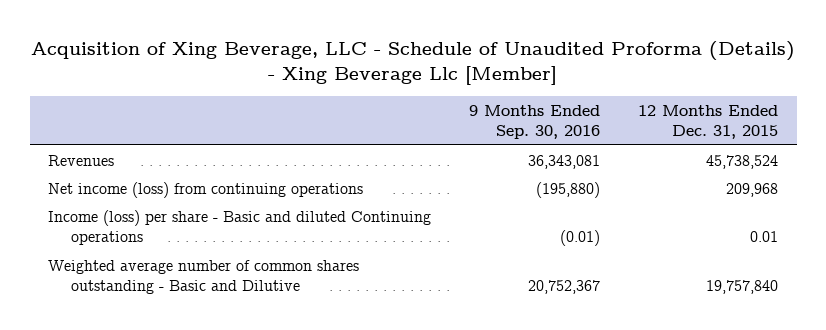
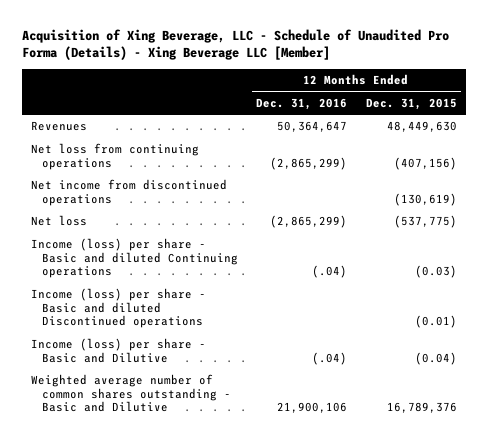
[31,40,796,85] Acquisition of Xing Beverage, LLC - Schedule of Unaudited Proforma (Details) - Xing Beverage Llc [Member] -> [21,28,449,61] Acquisition of Xing Beverage, LLC - Schedule of Unaudited Pro Forma (Details) - Xing Beverage LLC [Member]
[469,104,601,140] 9 Months Ended Sep. 30, 2016 -> none
none -> [256,97,348,110] Dec. 31, 2016
[705,154,778,169] 45,738,524 -> [386,121,457,133] 48,449,630
[48,181,364,198] Net income (loss) from continuing operations -> [31,143,200,170] Net loss from continuing operations
[725,182,778,197] 209,968 -> [393,156,457,170] (407,156)
none -> [31,179,228,206] Net income from discontinued operations
none -> [31,215,88,227] Net loss
[749,231,778,243] 0.01 -> [414,265,457,279] (0.03)
none -> [31,288,207,329] Income (loss) per share - Basic and diluted Discontinued operations
none -> [31,338,207,363] Income (loss) per share - Basic and Dilutive
[705,280,778,295] 19,757,840 -> [386,402,457,414] 16,789,376

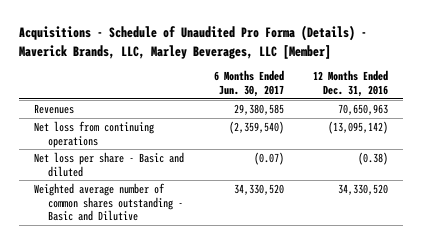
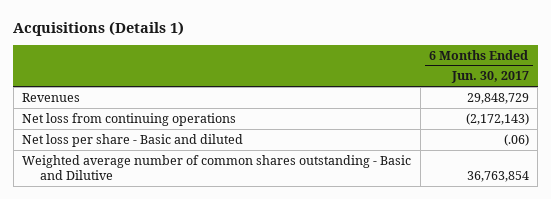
[19,25,368,59] Acquisitions - Schedule of Unaudited Pro Forma (Details) - Maverick Brands, LLC, Marley Beverages, LLC [Member] -> [13,20,185,36] Acquisitions (Details 1)
[313,70,389,97] 12 Months Ended Dec. 31, 2016 -> none
[233,103,284,115] 29,380,585 -> [466,92,529,104] 29,848,729
[228,120,284,134] (2,359,540) -> [465,112,529,125] (2,172,143)
[253,151,284,165] (0.07) -> [503,133,529,146] (.06)
[233,183,284,195] 34,330,520 -> [466,171,529,183] 36,763,854

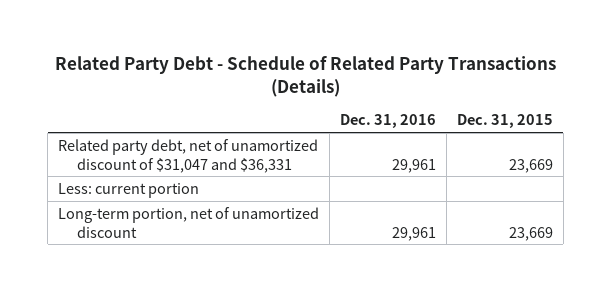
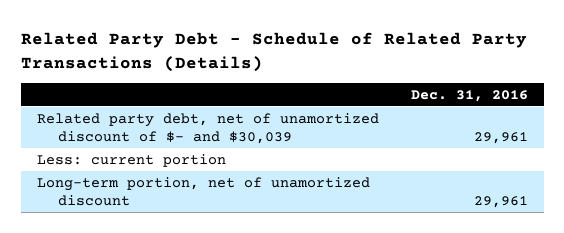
[456,114,553,129] Dec. 31, 2015 -> none
[58,138,319,173] Related party debt, net of unamortized discount of $31,047 and $36,331 -> [36,112,379,145] Related party debt, net of unamortized discount of $- and $30,039

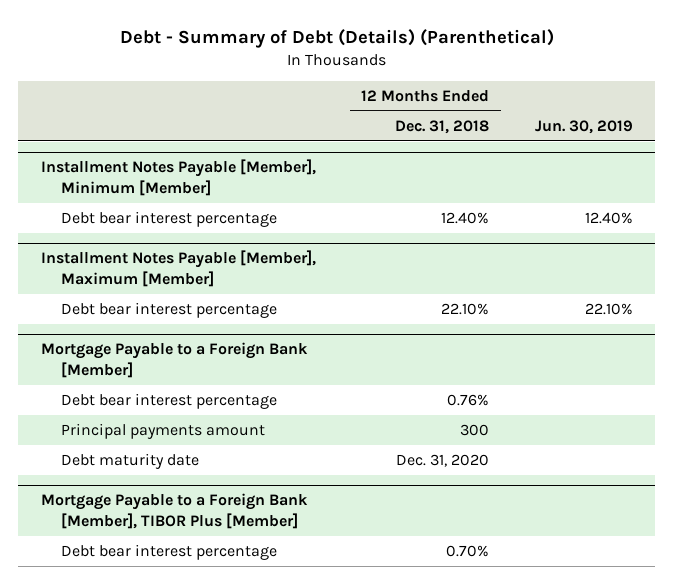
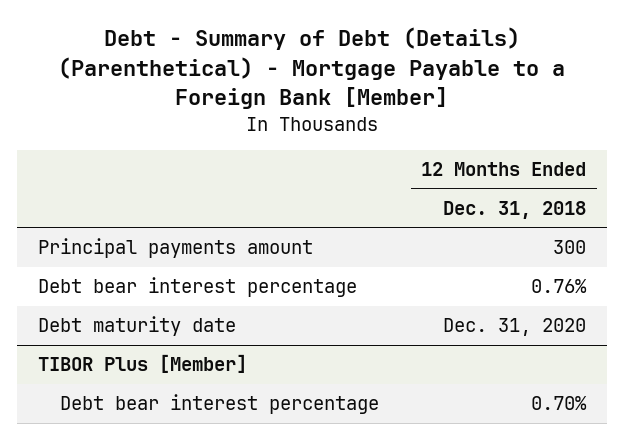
[119,29,554,49] Debt - Summary of Debt (Details) (Parenthetical) -> [57,27,565,110] Debt - Summary of Debt (Details) (Parenthetical) - Mortgage Payable to a Foreign Bank [Member]
[534,119,633,134] Jun. 30, 2019 -> none
[41,159,317,197] Installment Notes Payable [Member], Minimum [Member] -> none
[61,210,278,227] Debt bear interest percentage -> none
[41,250,317,288] Installment Notes Payable [Member], Maximum [Member] -> none
[61,301,278,318] Debt bear interest percentage -> none
[41,342,309,379] Mortgage Payable to a Foreign Bank [Member] -> none
[61,392,278,409] Debt bear interest percentage -> none
none -> [37,277,357,298] Debt bear interest percentage
[41,493,309,530] Mortgage Payable to a Foreign Bank [Member], TIBOR Plus [Member] -> none
none -> [37,354,247,374] TIBOR Plus [Member]

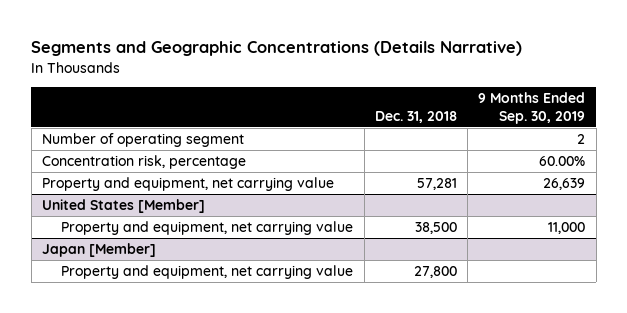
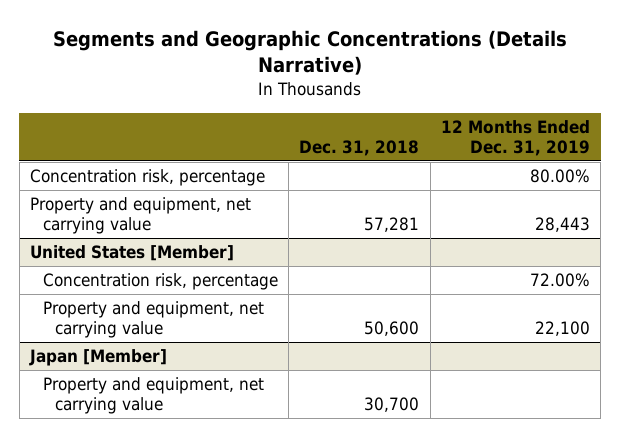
[478,92,586,124] 9 Months Ended Sep. 30, 2019 -> none
none -> [440,119,590,156] 12 Months Ended Dec. 31, 2019
[42,133,245,148] Number of operating segment -> none
none -> [42,273,278,291] Concentration risk, percentage
[414,222,457,235] 38,500 -> [364,321,420,337] 50,600
[413,266,457,279] 27,800 -> [364,397,420,413] 30,700

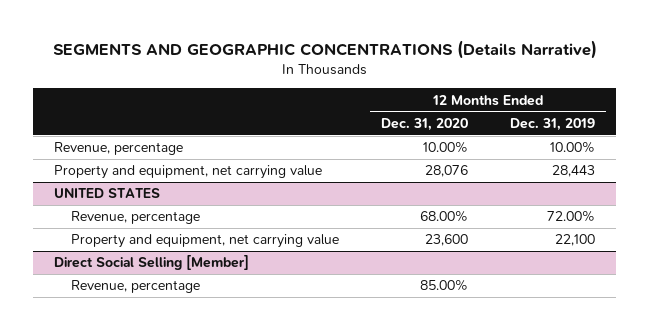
[53,29,568,76] Segments and Geographic Concentrations (Details Narrative) -> [52,39,597,59] SEGMENTS AND GEOGRAPHIC CONCENTRATIONS (Details Narrative)
[299,139,420,156] Dec. 31, 2018 -> none
none -> [380,117,468,131] Dec. 31, 2020
[30,169,266,187] Concentration risk, percentage -> [53,142,183,156] Revenue, percentage
[529,169,590,184] 80.00% -> [550,141,596,154] 10.00%
[30,245,235,262] United States [Member] -> [53,188,160,199] UNITED STATES
[42,273,278,291] Concentration risk, percentage -> [70,211,200,225] Revenue, percentage
[29,349,168,367] Japan [Member] -> none
[42,377,264,415] Property and equipment, net carrying value -> none
none -> [53,255,249,271] Direct Social Selling [Member]
none -> [70,280,200,294] Revenue, percentage

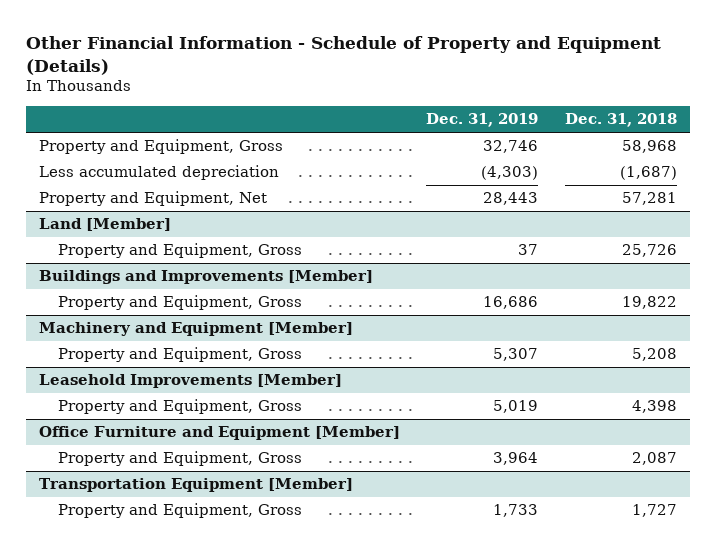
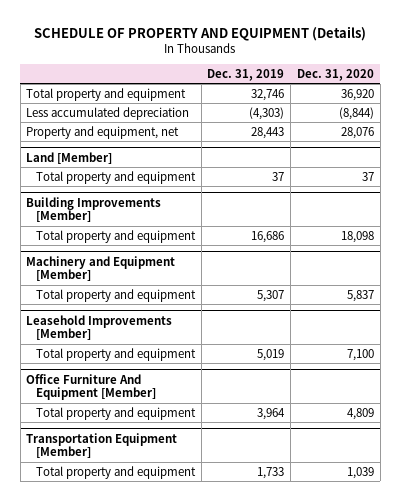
[25,35,661,75] Other Financial Information - Schedule of Property and Equipment (Details) -> [34,25,367,41] SCHEDULE OF PROPERTY AND EQUIPMENT (Details)
[564,113,677,128] Dec. 31, 2018 -> none
none -> [297,68,375,81] Dec. 31, 2020
[38,139,283,155] Property and Equipment, Gross -> [26,87,187,101] Total property and equipment
[38,191,267,207] Property and Equipment, Net -> [26,125,180,139] Property and equipment, net
[57,243,302,259] Property and Equipment, Gross -> [35,170,196,184] Total property and equipment
[38,270,373,285] Buildings and Improvements [Member] -> [26,196,162,223] Building Improvements [Member]
[57,295,302,311] Property and Equipment, Gross -> [35,229,196,243] Total property and equipment
[57,347,302,363] Property and Equipment, Gross -> [35,288,196,302] Total property and equipment
[57,399,302,415] Property and Equipment, Gross -> [35,347,196,361] Total property and equipment
[38,426,400,441] Office Furniture and Equipment [Member] -> [26,373,156,401] Office Furniture And Equipment [Member]
[57,451,302,467] Property and Equipment, Gross -> [35,406,196,420] Total property and equipment
[57,503,302,519] Property and Equipment, Gross -> [35,465,196,479] Total property and equipment

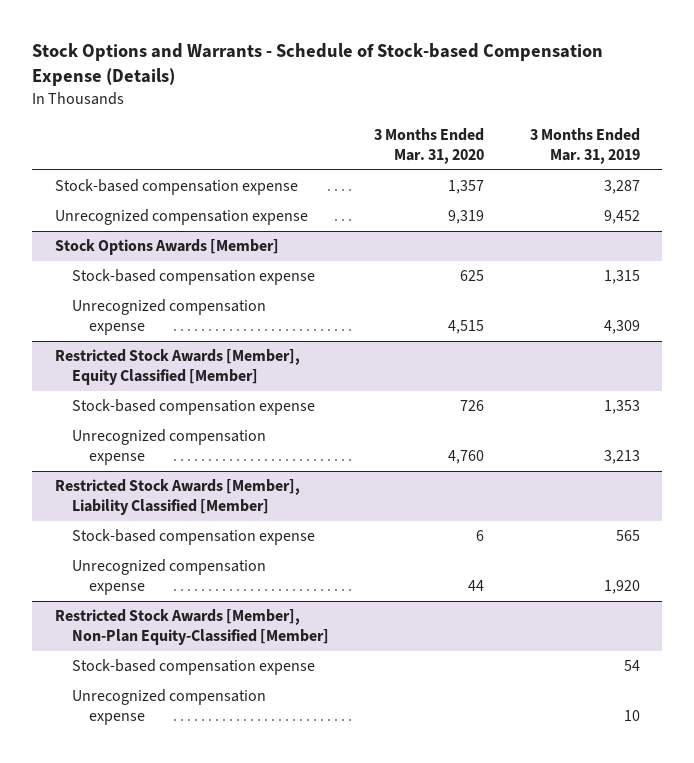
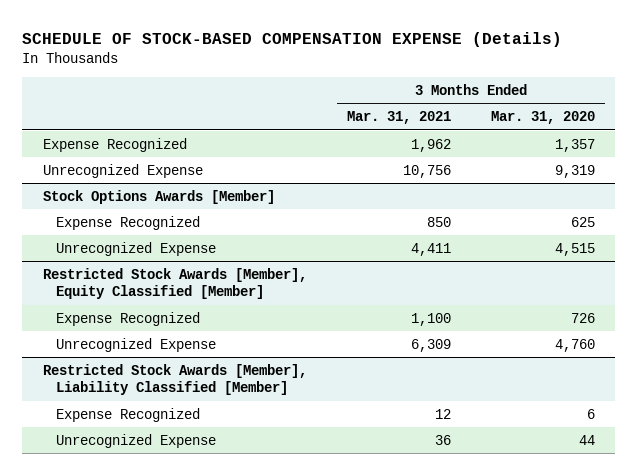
[31,42,603,86] Stock Options and Warrants - Schedule of Stock-based Compensation Expense (Details) -> [22,32,563,48] SCHEDULE OF STOCK-BASED COMPENSATION EXPENSE (Details)
[529,128,640,164] 3 Months Ended Mar. 31, 2019 -> none
none -> [346,111,451,125] Mar. 31, 2021
[54,179,298,196] Stock-based compensation expense -> [42,137,187,152] Expense Recognized
[54,209,308,226] Unrecognized compensation expense -> [42,163,203,178] Unrecognized Expense
[71,269,315,286] Stock-based compensation expense -> [56,215,201,230] Expense Recognized
[71,299,266,336] Unrecognized compensation expense -> [56,241,217,256] Unrecognized Expense
[71,399,315,416] Stock-based compensation expense -> [56,311,201,326] Expense Recognized
[71,429,266,466] Unrecognized compensation expense -> [56,337,217,352] Unrecognized Expense
[54,609,329,646] Restricted Stock Awards [Member], Non-Plan Equity-Classified [Member] -> none
[71,659,315,676] Stock-based compensation expense -> none
[71,689,266,726] Unrecognized compensation expense -> none
[71,529,315,546] Stock-based compensation expense -> [56,407,201,422] Expense Recognized
[71,559,266,596] Unrecognized compensation expense -> [56,433,217,448] Unrecognized Expense

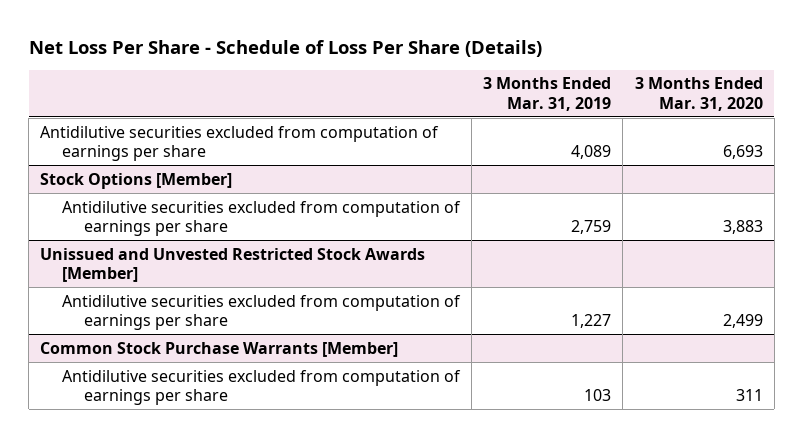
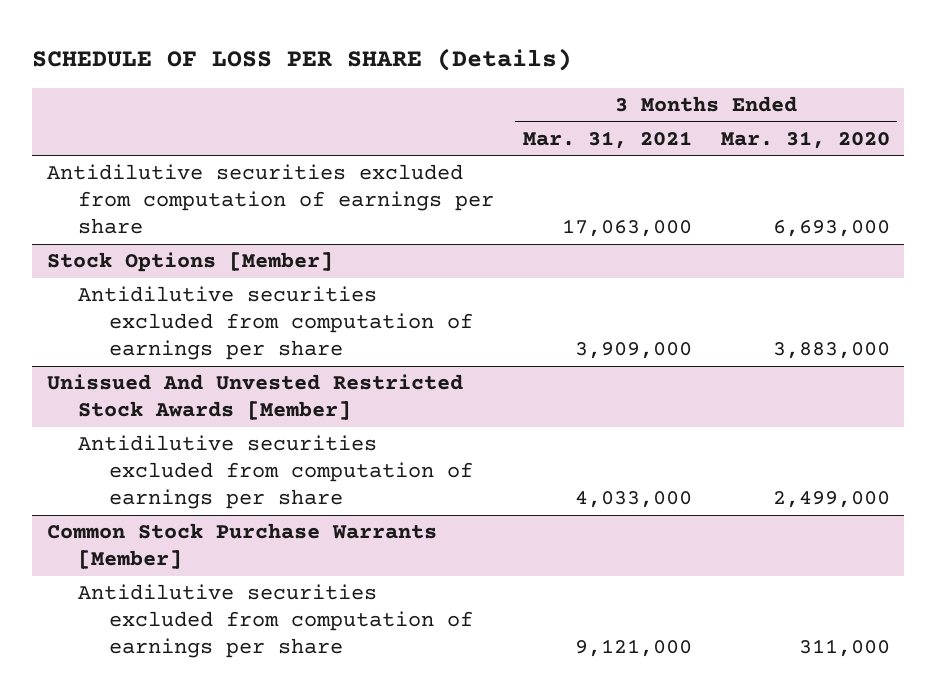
[28,39,542,57] Net Loss Per Share - Schedule of Loss Per Share (Details) -> [31,47,572,71] SCHEDULE OF LOSS PER SHARE (Details)
[483,77,612,111] 3 Months Ended Mar. 31, 2019 -> none
none -> [522,130,692,149] Mar. 31, 2021
[722,145,763,160] 6,693 -> [772,220,890,238] 6,693,000
[722,220,763,235] 3,883 -> [772,342,890,360] 3,883,000
[40,247,426,283] Unissued and Unvested Restricted Stock Awards [Member] -> [46,374,463,421] Unissued And Unvested Restricted Stock Awards [Member]
[722,314,763,329] 2,499 -> [772,491,890,509] 2,499,000
[735,389,763,402] 311 -> [798,639,890,658] 311,000

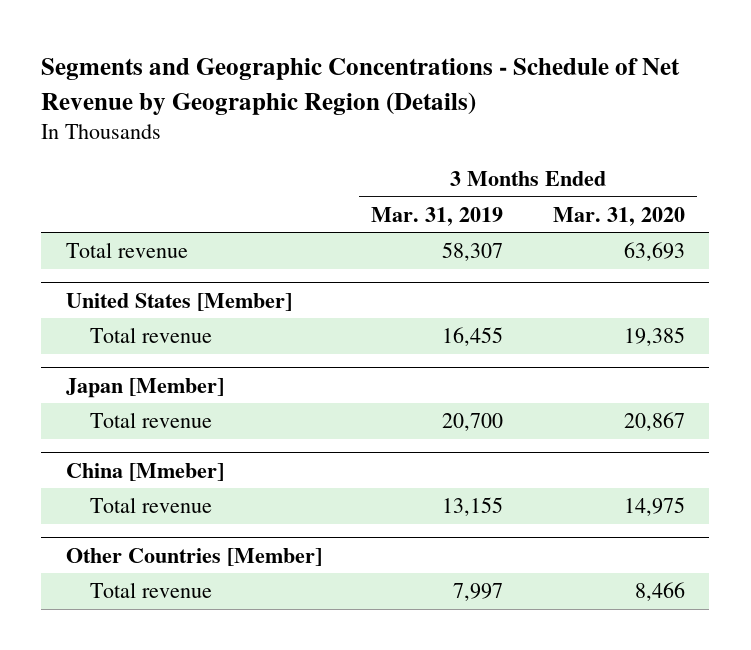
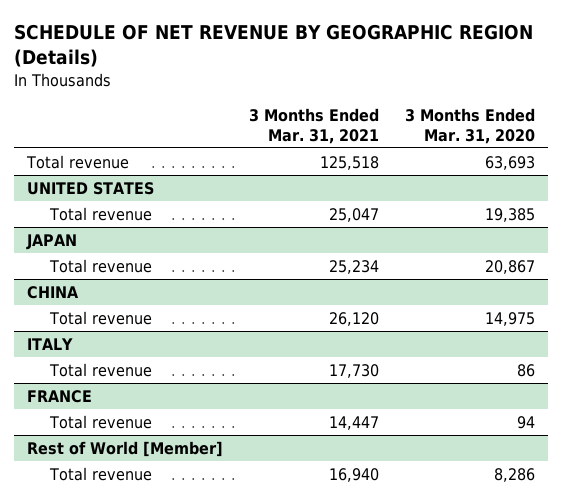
[41,58,681,115] Segments and Geographic Concentrations - Schedule of Net Revenue by Geographic Region (Details) -> [13,23,533,68] SCHEDULE OF NET REVENUE BY GEOGRAPHIC REGION (Details)
[371,206,504,226] Mar. 31, 2019 -> none
none -> [248,107,379,144] 3 Months Ended Mar. 31, 2021
[66,292,293,311] United States [Member] -> [26,181,154,195] UNITED STATES
[66,377,225,398] Japan [Member] -> [25,233,77,250] JAPAN
[66,462,225,481] China [Mmeber] -> [26,285,79,299] CHINA
[66,547,323,566] Other Countries [Member] -> none
none -> [26,337,73,350] ITALY
[634,582,685,602] 8,466 -> [516,363,535,377] 86
none -> [26,389,92,403] FRANCE
none -> [49,414,153,429] Total revenue
none -> [26,440,223,457] Rest of World [Member]
none -> [49,466,153,481] Total revenue

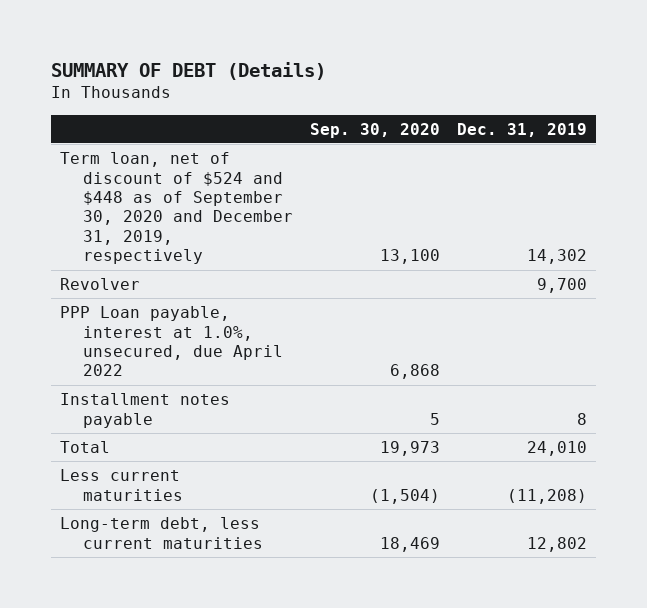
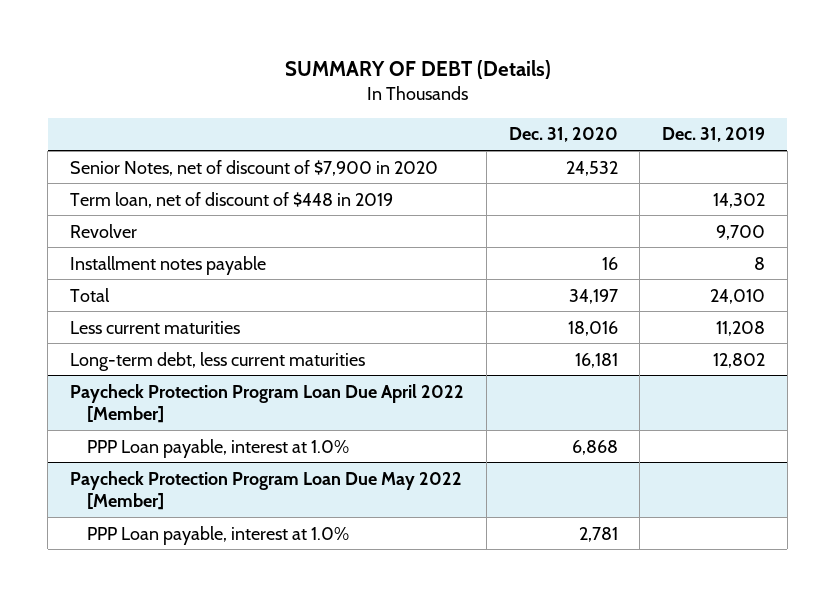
[310,122,441,138] Sep. 30, 2020 -> none
none -> [508,127,618,143] Dec. 31, 2020
none -> [70,159,439,176] Senior Notes, net of discount of $7,900 in 2020
[60,152,294,265] Term loan, net of discount of $524 and $448 as of September 30, 2020 and December 31, 2019, respectively -> [70,191,394,208] Term loan, net of discount of $448 in 2019
[60,306,284,377] PPP Loan payable, interest at 1.0%, unsecured, due April 2022 -> none
[507,488,588,504] (11,208) -> [715,320,765,336] 11,208
none -> [70,383,465,423] Paycheck Protection Program Loan Due April 2022 [Member]
none -> [87,438,350,458] PPP Loan payable, interest at 1.0%
none -> [70,470,463,510] Paycheck Protection Program Loan Due May 2022 [Member]
none -> [87,525,350,545] PPP Loan payable, interest at 1.0%

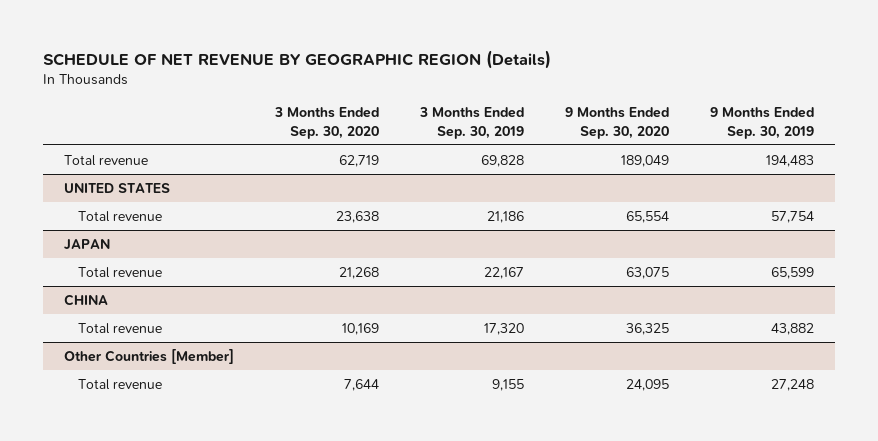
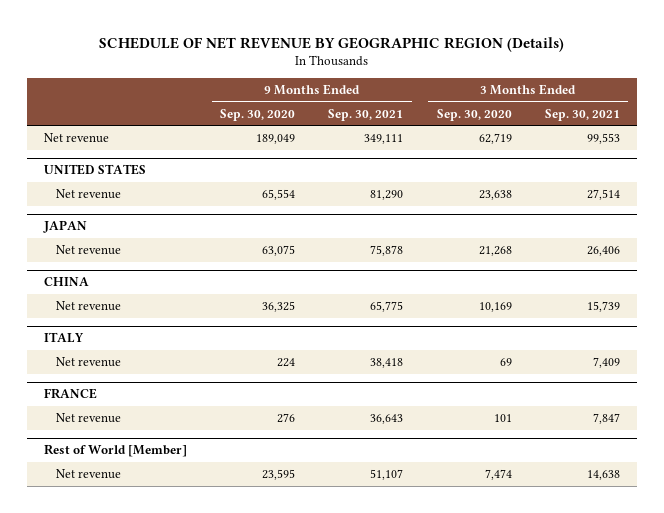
[419,107,525,139] 3 Months Ended Sep. 30, 2019 -> none
[710,107,815,139] 9 Months Ended Sep. 30, 2019 -> none
none -> [328,108,404,121] Sep. 30, 2021
none -> [544,108,620,121] Sep. 30, 2021
[63,154,148,166] Total revenue -> [44,132,110,143] Net revenue
[77,210,162,222] Total revenue -> [55,188,121,199] Net revenue
[77,266,162,278] Total revenue -> [55,244,121,255] Net revenue
[63,348,234,364] Other Countries [Member] -> none
[77,322,162,334] Total revenue -> [55,300,121,311] Net revenue
none -> [44,332,85,344] ITALY
[77,378,162,390] Total revenue -> [55,356,121,367] Net revenue
[343,378,379,391] 7,644 -> [499,357,512,366] 69
[626,378,670,391] 24,095 -> [277,357,296,367] 224
none -> [44,388,98,400] FRANCE
none -> [55,412,121,423] Net revenue
none -> [44,444,188,458] Rest of World [Member]
none -> [55,468,121,479] Net revenue

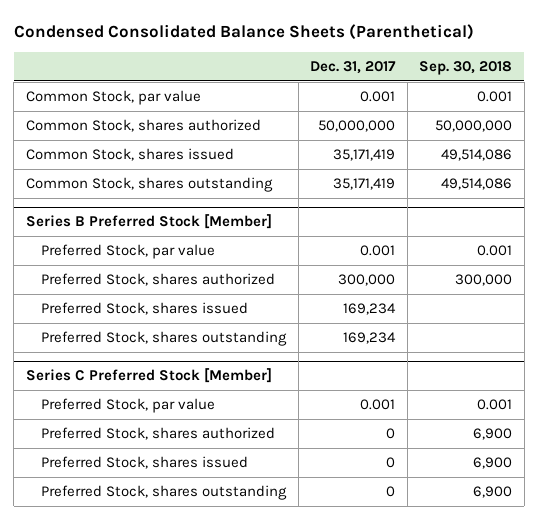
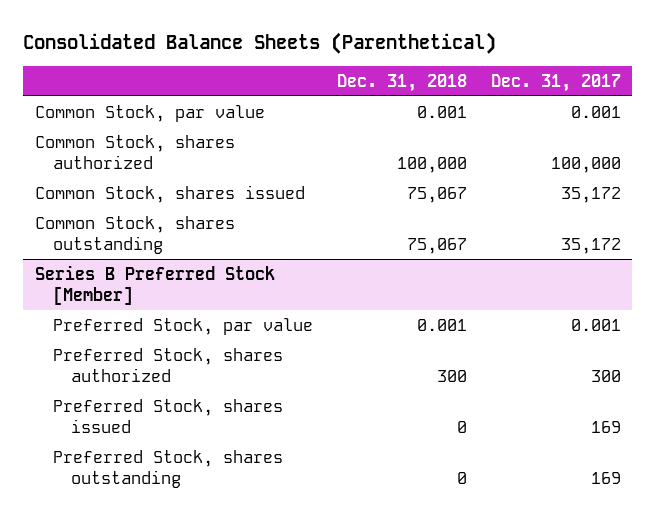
[13,23,474,40] Condensed Consolidated Balance Sheets (Parenthetical) -> [23,32,497,55] Consolidated Balance Sheets (Parenthetical)
[419,60,513,75] Sep. 30, 2018 -> none
none -> [336,73,467,92] Dec. 31, 2018
[318,120,396,133] 50,000,000 -> [550,157,621,174] 100,000
[333,149,396,162] 35,171,419 -> [560,186,621,203] 35,172
[333,178,396,191] 35,171,419 -> [560,238,621,255] 35,172
[25,368,272,384] Series C Preferred Stock [Member] -> none
[41,398,216,414] Preferred Stock, par value -> none
[41,427,276,441] Preferred Stock, shares authorized -> none
[41,456,249,470] Preferred Stock, shares issued -> none
[41,485,288,501] Preferred Stock, shares outstanding -> none
[338,274,396,287] 300,000 -> [590,370,621,383] 300
[343,303,397,316] 169,234 -> [590,421,621,434] 169
[343,332,397,345] 169,234 -> [590,472,621,485] 169

